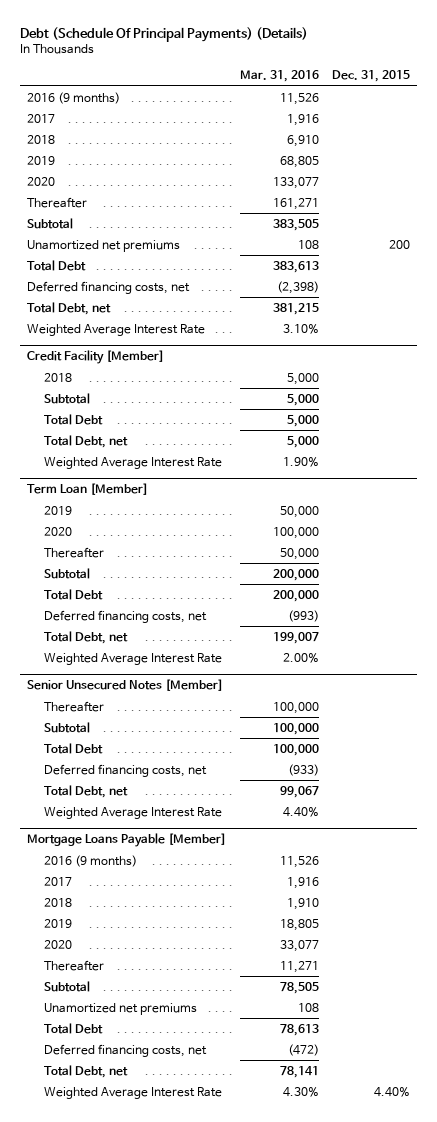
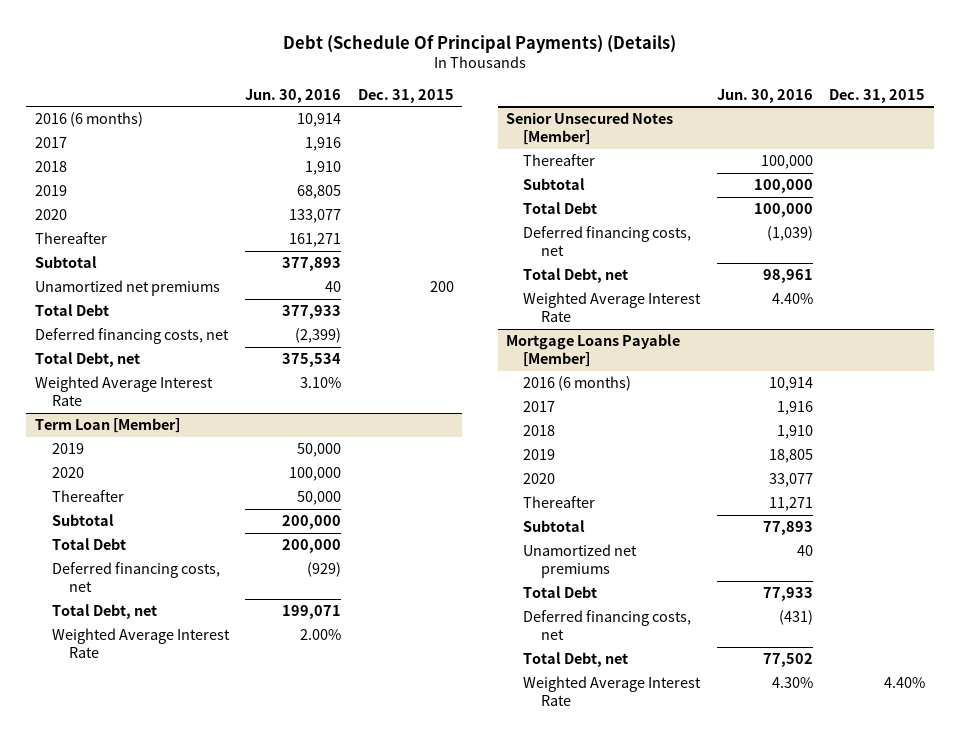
[239,69,319,82] Mar. 31, 2016 -> none
none -> [245,88,342,103] Jun. 30, 2016
[26,91,120,104] 2016 (9 months) -> [34,112,143,128] 2016 (6 months)
[26,350,164,365] Credit Facility [Member] -> none
[44,372,73,382] 2018 -> none
[44,392,91,404] Subtotal -> none
[44,413,104,425] Total Debt -> none
[44,434,129,448] Total Debt, net -> none
[44,456,223,469] Weighted Average Interest Rate -> none
[44,854,138,867] 2016 (9 months) -> [523,376,632,392] 2016 (6 months)

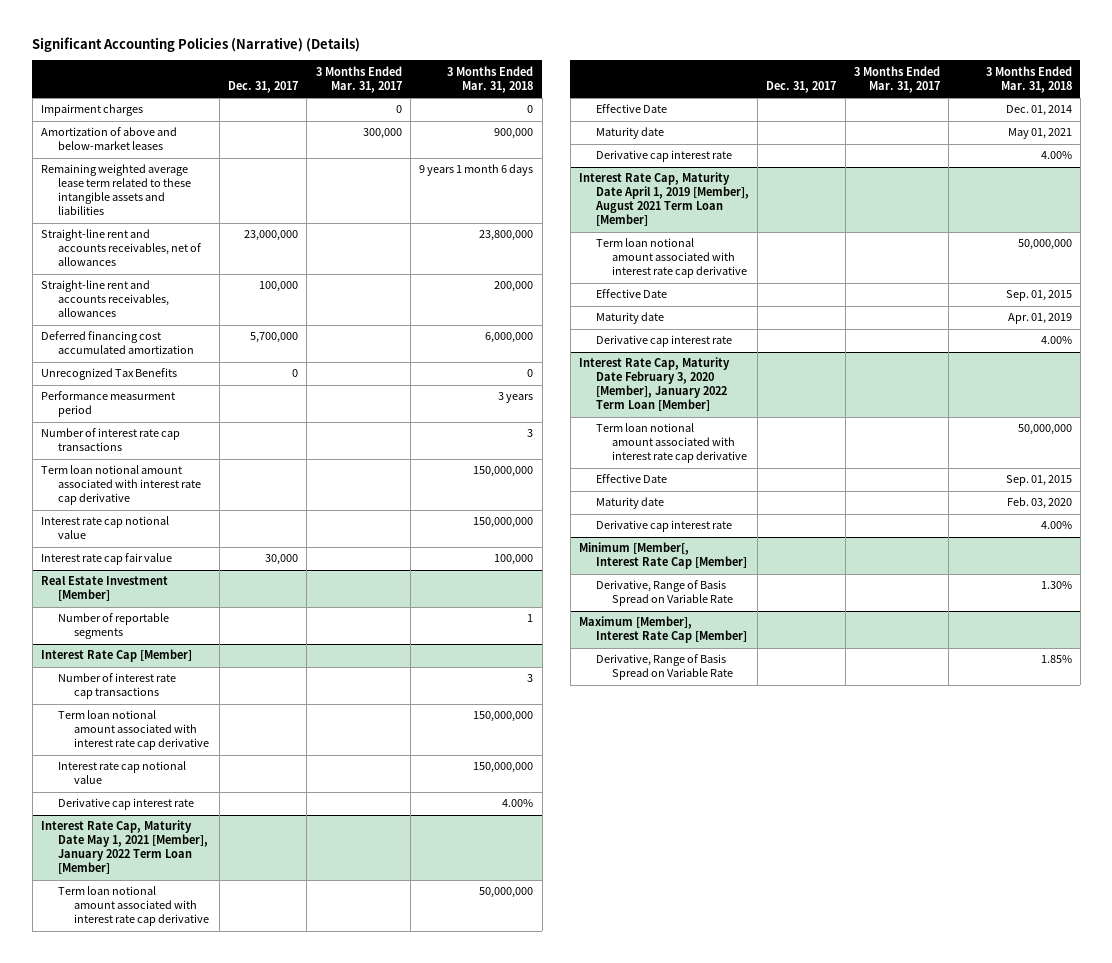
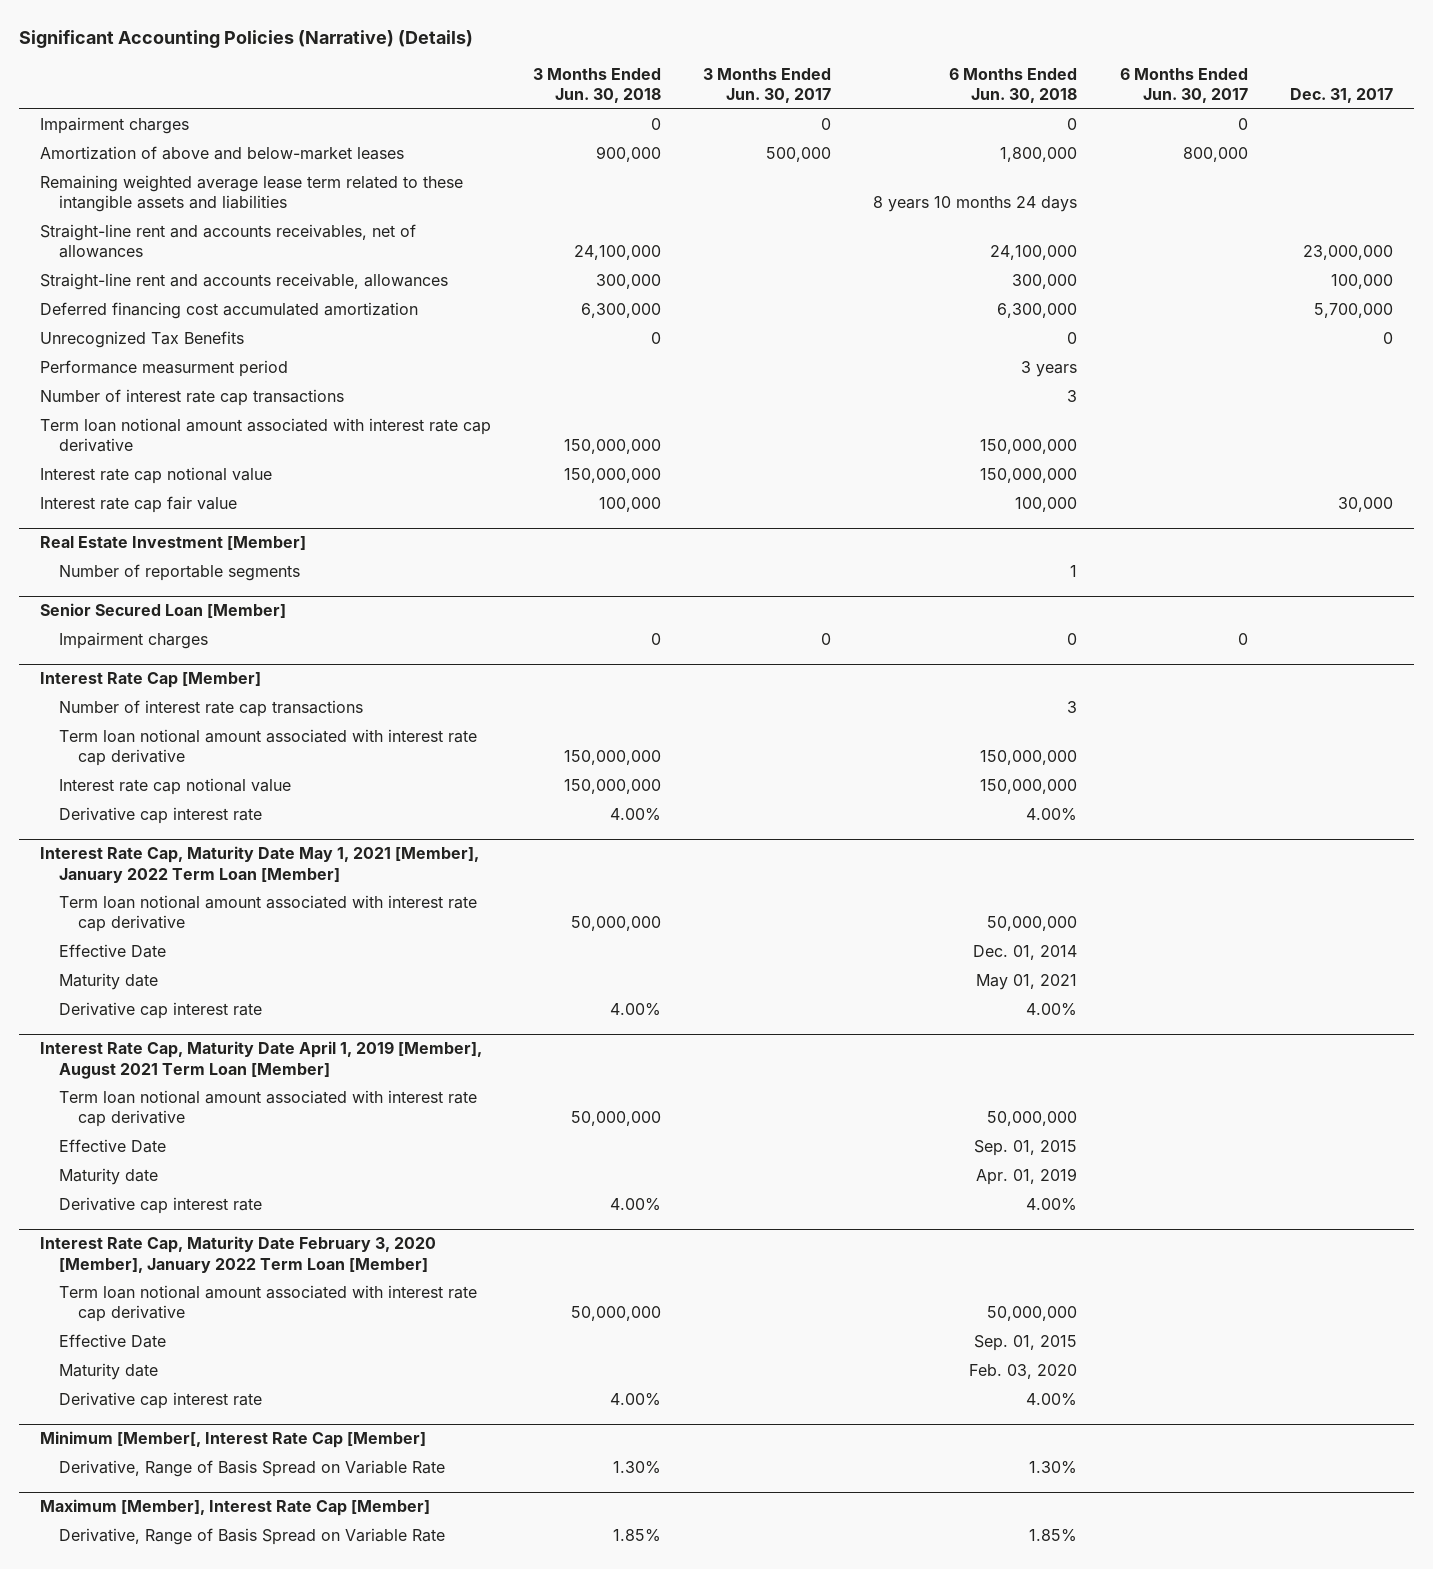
[315,65,402,93] 3 Months Ended Mar. 31, 2017 -> none
[447,65,534,93] 3 Months Ended Mar. 31, 2018 -> none
none -> [533,67,662,104] 3 Months Ended Jun. 30, 2018
none -> [703,67,832,104] 3 Months Ended Jun. 30, 2017
none -> [949,67,1078,104] 6 Months Ended Jun. 30, 2018
none -> [1119,67,1248,104] 6 Months Ended Jun. 30, 2017
[40,280,169,318] Straight-line rent and accounts receivables, allowances -> [40,273,449,291] Straight-line rent and accounts receivable, allowances
none -> [40,603,287,619] Senior Secured Loan [Member]
none -> [59,632,209,650] Impairment charges

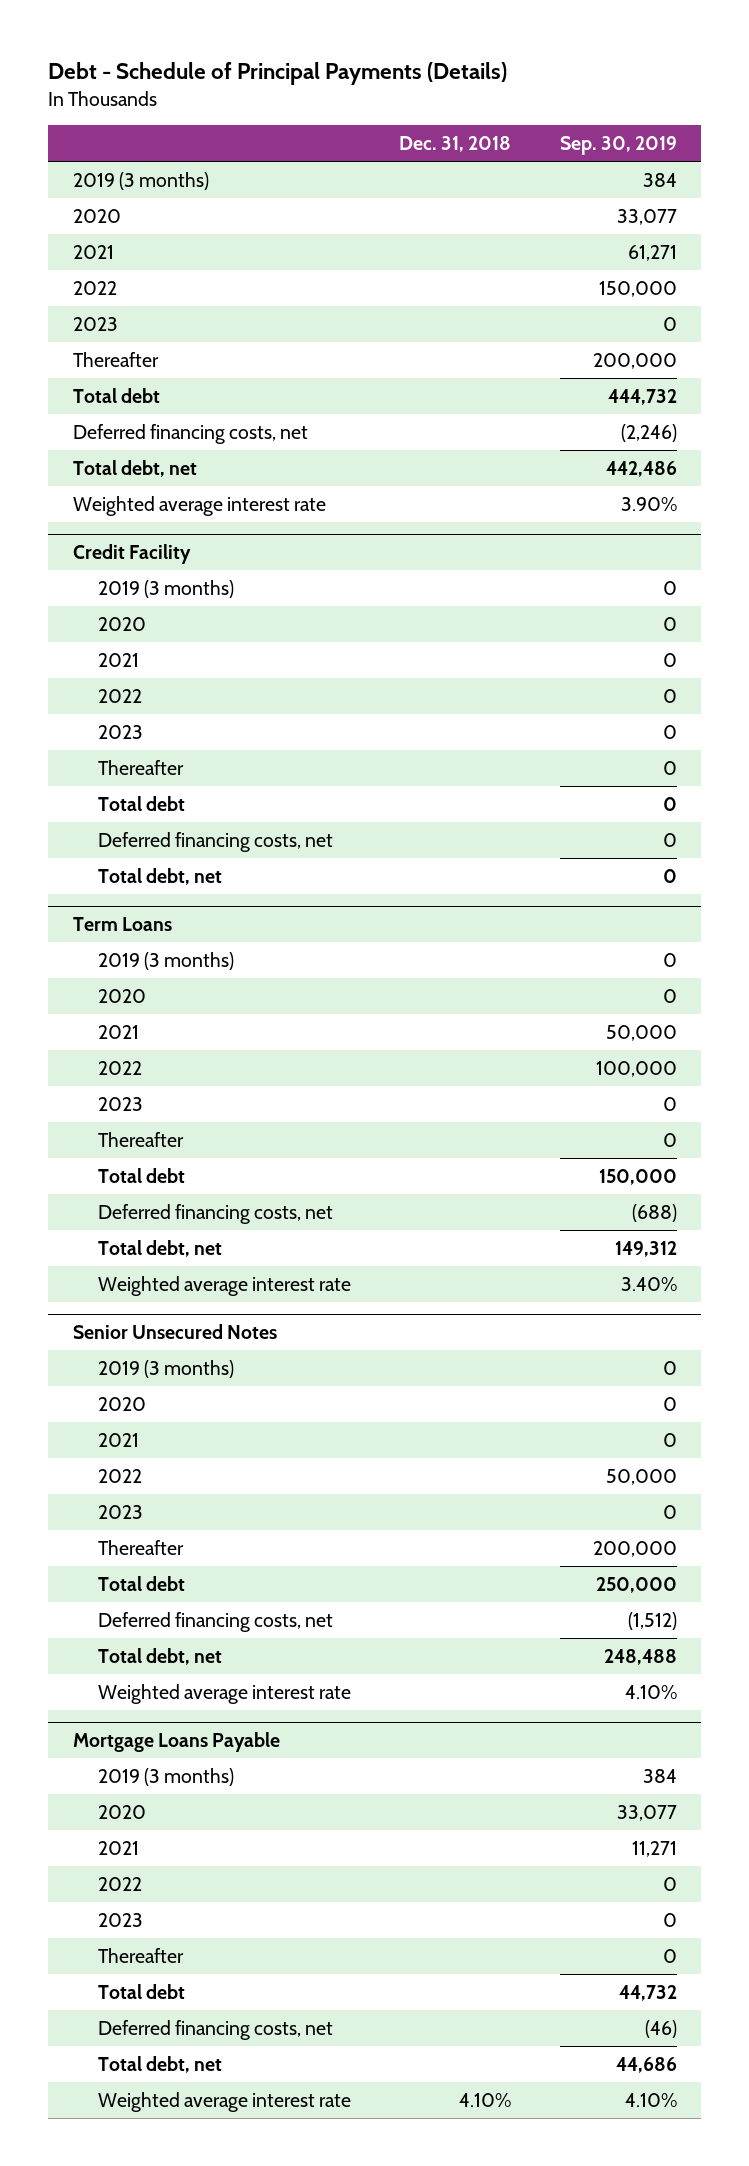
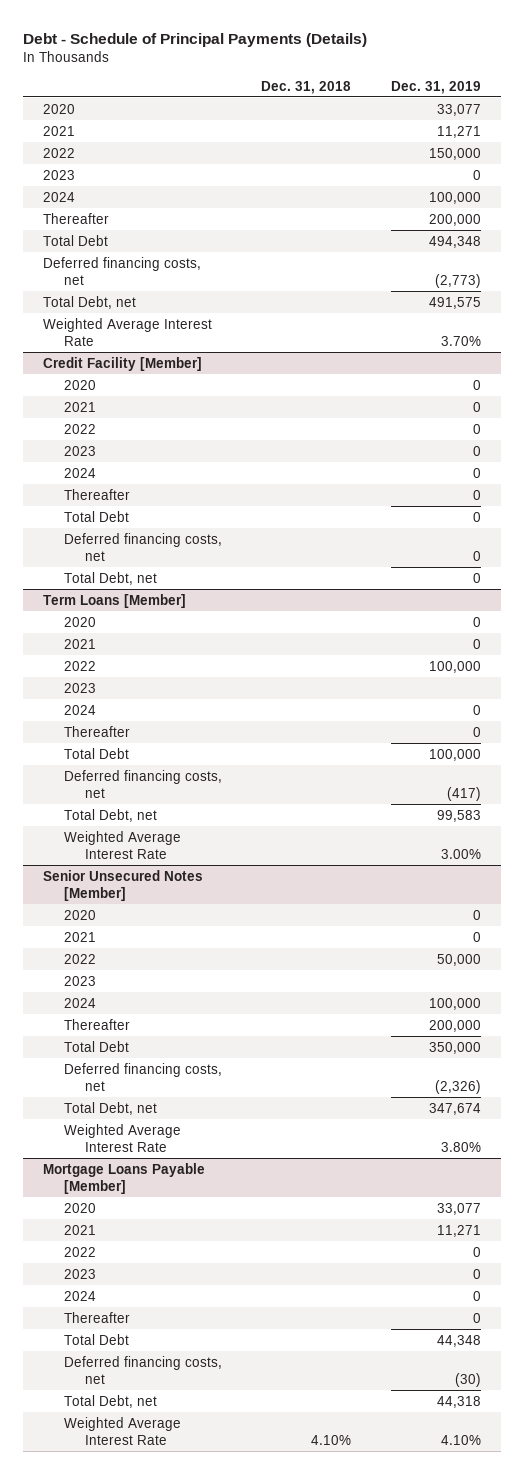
[559,136,677,156] Sep. 30, 2019 -> none
none -> [390,80,481,94] Dec. 31, 2019
[72,171,209,190] 2019 (3 months) -> none
none -> [42,191,75,202] 2024
[72,387,160,403] Total debt -> [42,234,108,246] Total Debt
[97,579,234,598] 2019 (3 months) -> none
[72,459,197,477] Total debt, net -> [42,295,136,309] Total Debt, net
[72,495,326,516] Weighted average interest rate -> [42,317,212,346] Weighted Average Interest Rate
[72,544,191,565] Credit Facility -> [42,356,202,371] Credit Facility [Member]
none -> [63,467,96,478] 2024
[97,795,185,811] Total debt -> [63,510,129,522] Total Debt
[97,951,234,970] 2019 (3 months) -> none
[97,867,222,885] Total debt, net -> [63,571,157,585] Total Debt, net
[72,917,172,932] Term Loans -> [42,593,186,608] Term Loans [Member]
none -> [63,704,96,715] 2024
[97,1167,185,1183] Total debt -> [63,747,129,759] Total Debt
[97,1359,234,1378] 2019 (3 months) -> none
[97,1239,222,1257] Total debt, net -> [63,808,157,822] Total Debt, net
[97,1275,351,1296] Weighted average interest rate -> [63,830,181,859] Weighted Average Interest Rate
[72,1324,277,1340] Senior Unsecured Notes -> [42,869,203,901] Senior Unsecured Notes [Member]
none -> [63,997,96,1008] 2024
[97,1575,185,1591] Total debt -> [63,1040,129,1052] Total Debt
[97,1767,234,1786] 2019 (3 months) -> none
[97,1647,222,1665] Total debt, net -> [63,1101,157,1115] Total Debt, net
[97,1683,351,1704] Weighted average interest rate -> [63,1123,181,1152] Weighted Average Interest Rate
[72,1732,280,1753] Mortgage Loans Payable -> [42,1162,205,1194] Mortgage Loans Payable [Member]
none -> [63,1290,96,1301] 2024
[97,1983,185,1999] Total debt -> [63,1333,129,1345] Total Debt
[97,2055,222,2073] Total debt, net -> [63,1394,157,1408] Total Debt, net
[97,2091,351,2112] Weighted average interest rate -> [63,1416,181,1445] Weighted Average Interest Rate

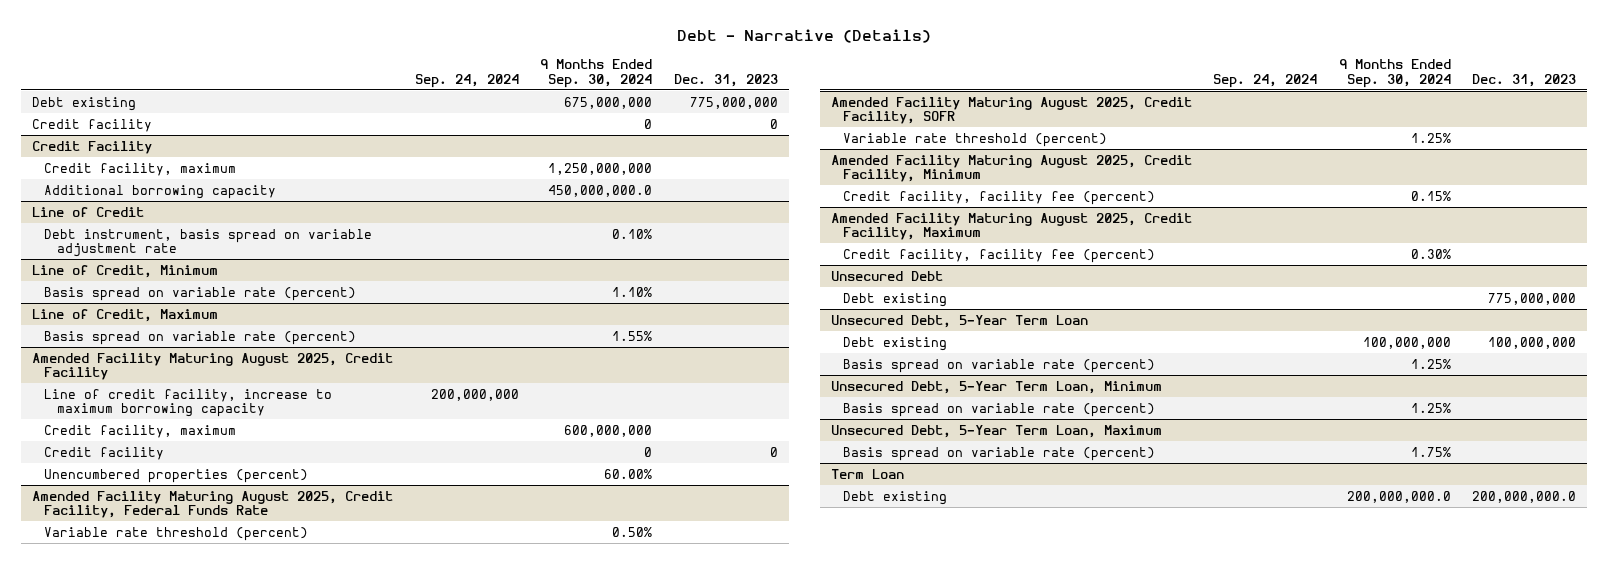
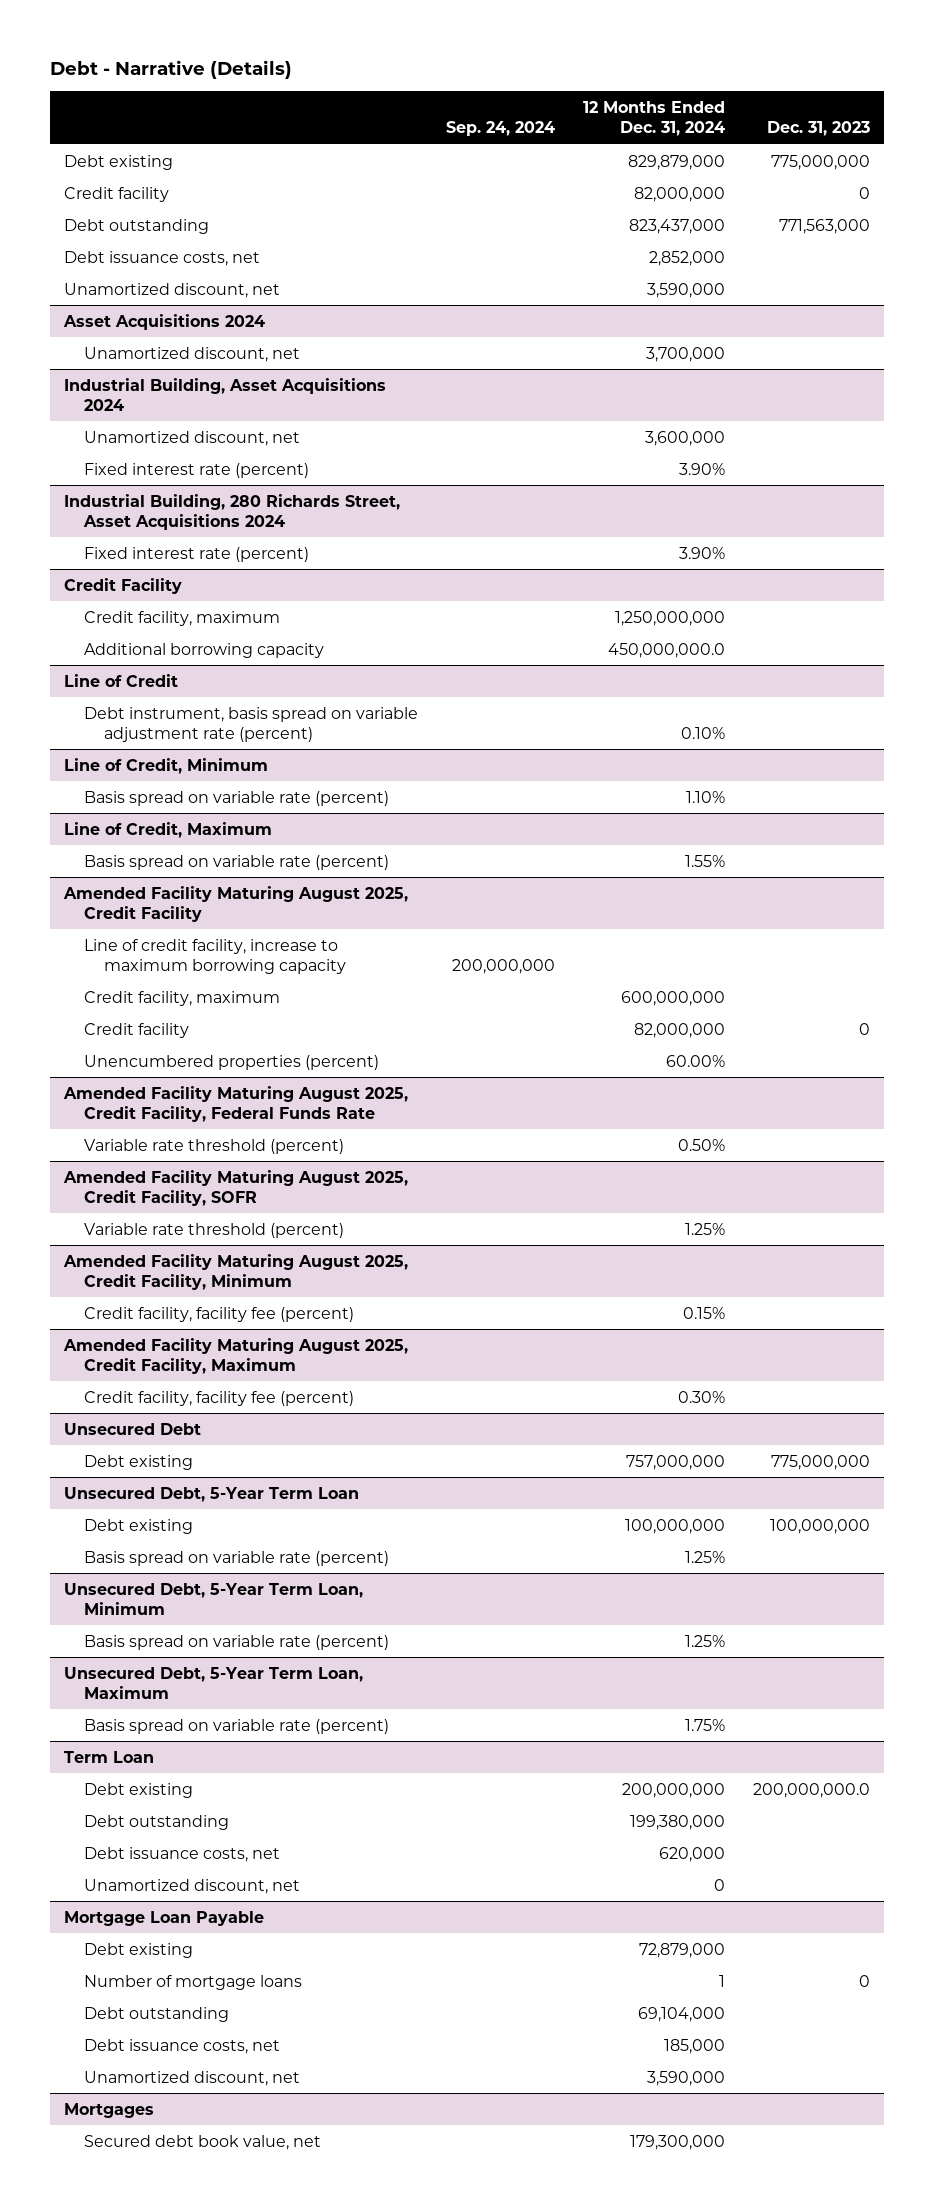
[540,59,653,88] 9 Months Ended Sep. 30, 2024 -> none
none -> [582,100,725,137] 12 Months Ended Dec. 31, 2024
none -> [63,218,209,234] Debt outstanding
none -> [63,250,260,266] Debt issuance costs, net
none -> [63,282,280,298] Unamortized discount, net
none -> [62,313,265,330] Asset Acquisitions 2024
none -> [83,346,300,362] Unamortized discount, net
none -> [63,377,386,411] Industrial Building, Asset Acquisitions 2024
none -> [83,430,300,446] Unamortized discount, net
none -> [83,462,309,478] Fixed interest rate (percent)
none -> [63,493,400,530] Industrial Building, 280 Richards Street, Asset Acquisitions 2024
none -> [83,546,309,562] Fixed interest rate (percent)
[44,228,373,258] Debt instrument, basis spread on variable adjustment rate -> [83,706,418,742] Debt instrument, basis spread on variable adjustment rate (percent)
none -> [83,1814,229,1830] Debt outstanding
none -> [83,1846,280,1862] Debt issuance costs, net
none -> [83,1878,300,1894] Unamortized discount, net
none -> [63,1910,264,1926] Mortgage Loan Payable
none -> [83,1942,193,1958] Debt existing
none -> [83,1974,302,1990] Number of mortgage loans
none -> [83,2006,229,2022] Debt outstanding
none -> [83,2038,280,2054] Debt issuance costs, net
none -> [83,2070,300,2086] Unamortized discount, net
none -> [63,2102,154,2118] Mortgages
none -> [83,2134,321,2150] Secured debt book value, net

